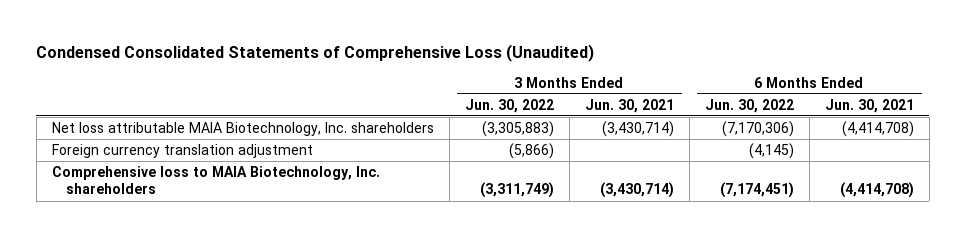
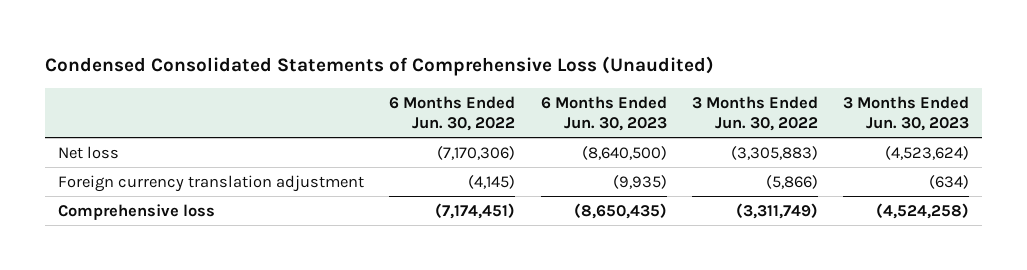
[584,98,674,113] Jun. 30, 2021 -> none
[824,98,914,113] Jun. 30, 2021 -> none
none -> [540,95,667,132] 6 Months Ended Jun. 30, 2023
none -> [842,95,969,132] 3 Months Ended Jun. 30, 2023
[51,121,434,136] Net loss attributable MAIA Biotechnology, Inc. shareholders -> [58,145,120,159] Net loss
[51,165,380,195] Comprehensive loss to MAIA Biotechnology, Inc. shareholders -> [58,203,216,220] Comprehensive loss

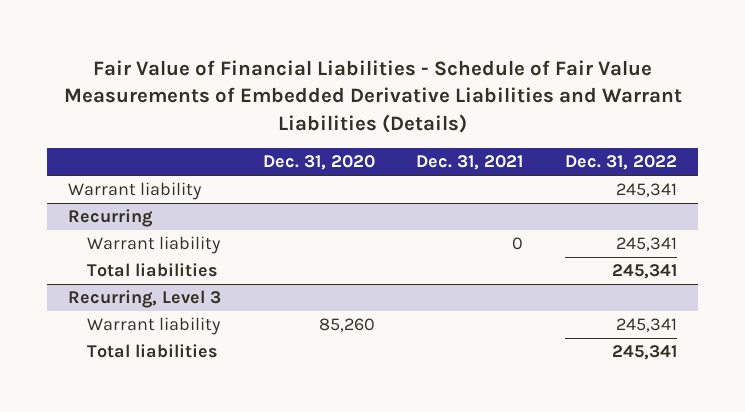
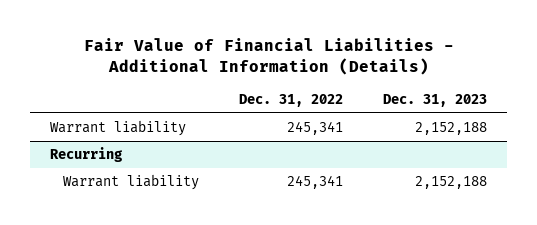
[63,59,682,133] Fair Value of Financial Liabilities - Schedule of Fair Value Measurements of Embedded Derivative Liabilities and Warrant Liabilities (Details) -> [83,38,454,75] Fair Value of Financial Liabilities - Additional Information (Details)
[262,155,375,171] Dec. 31, 2020 -> none
[416,155,524,171] Dec. 31, 2021 -> none
none -> [382,93,487,107] Dec. 31, 2023
[86,263,218,278] Total liabilities -> none
[67,290,221,309] Recurring, Level 3 -> none
[86,317,221,336] Warrant liability -> none
[86,344,218,359] Total liabilities -> none

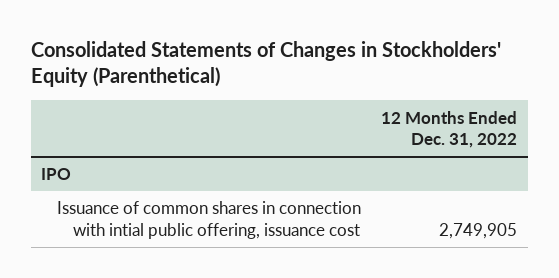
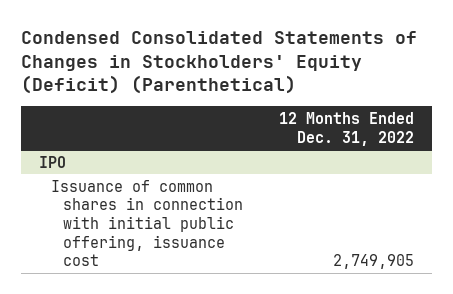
[31,41,502,88] Consolidated Statements of Changes in Stockholders' Equity (Parenthetical) -> [20,31,417,95] Condensed Consolidated Statements of Changes in Stockholders' Equity (Deficit) (Parenthetical)
[57,201,362,239] Issuance of common shares in connection with intial public offering, issuance cost -> [51,179,244,267] Issuance of common shares in connection with initial public offering, issuance cost

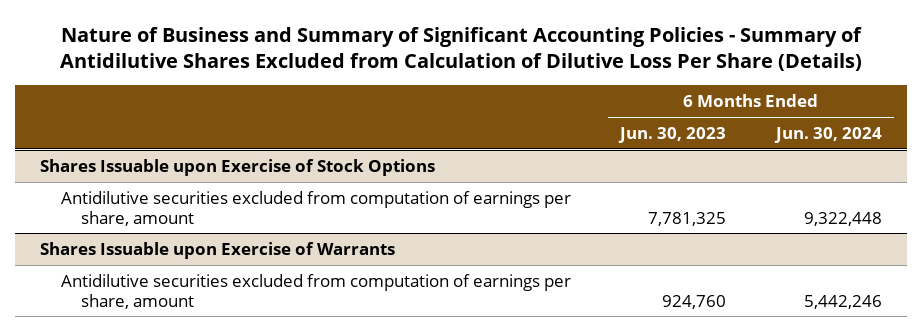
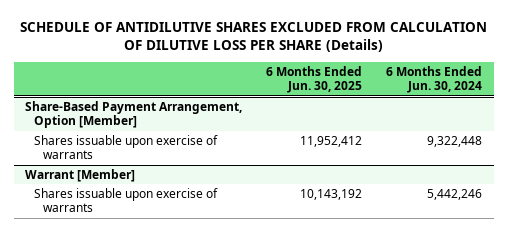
[60,26,863,72] Nature of Business and Summary of Significant Accounting Policies - Summary of Antidilutive Shares Excluded from Calculation of Dilutive Loss Per Share (Details) -> [19,21,487,53] SCHEDULE OF ANTIDILUTIVE SHARES EXCLUDED FROM CALCULATION OF DILUTIVE LOSS PER SHARE (Details)
[618,127,727,144] Jun. 30, 2023 -> none
none -> [266,65,363,94] 6 Months Ended Jun. 30, 2025
[40,158,436,176] Shares Issuable upon Exercise of Stock Options -> [25,100,243,129] Share-Based Payment Arrangement, Option [Member]
[60,190,571,226] Antidilutive securities excluded from computation of earnings per share, amount -> [34,134,219,160] Shares issuable upon exercise of warrants
[40,241,396,259] Shares Issuable upon Exercise of Warrants -> [25,168,136,182] Warrant [Member]
[60,273,571,309] Antidilutive securities excluded from computation of earnings per share, amount -> [34,187,219,213] Shares issuable upon exercise of warrants

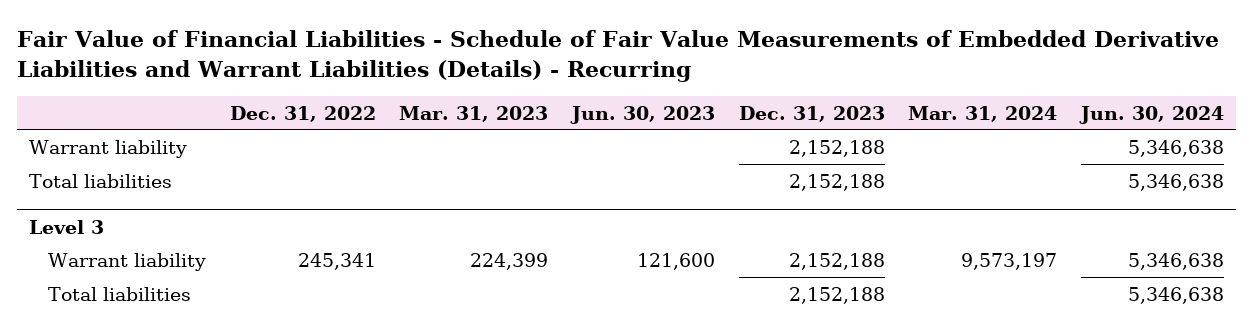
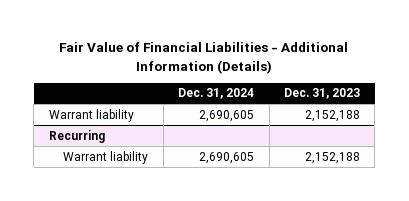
[17,29,1220,82] Fair Value of Financial Liabilities - Schedule of Fair Value Measurements of Embedded Derivative Liabilities and Warrant Liabilities (Details) - Recurring -> [59,42,349,74] Fair Value of Financial Liabilities - Additional Information (Details)
[229,105,376,122] Dec. 31, 2022 -> none
[399,105,549,122] Mar. 31, 2023 -> none
[569,105,715,124] Jun. 30, 2023 -> none
[908,105,1058,122] Mar. 31, 2024 -> none
[1078,105,1224,124] Jun. 30, 2024 -> none
none -> [178,88,255,100] Dec. 31, 2024
[28,173,172,188] Total liabilities -> none
[28,219,104,234] Level 3 -> [48,129,105,143] Recurring
[47,286,191,301] Total liabilities -> none

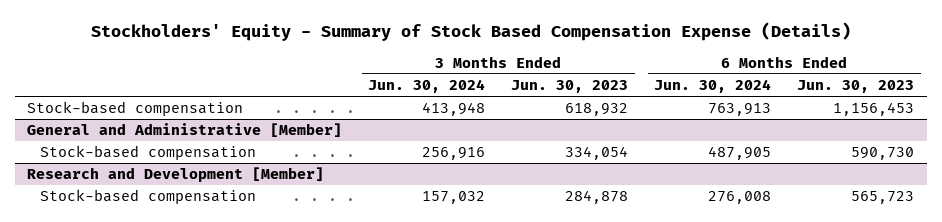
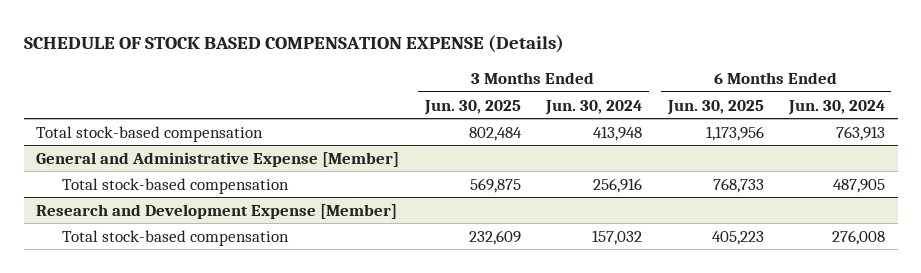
[90,22,851,42] Stockholders' Equity - Summary of Stock Based Compensation Expense (Details) -> [23,35,564,54] SCHEDULE OF STOCK BASED COMPENSATION EXPENSE (Details)
[511,80,629,94] Jun. 30, 2023 -> none
[797,80,915,94] Jun. 30, 2023 -> none
none -> [423,99,521,115] Jun. 30, 2025
none -> [666,99,764,115] Jun. 30, 2025
[27,101,244,117] Stock-based compensation -> [36,125,264,142] Total stock-based compensation
[27,123,343,138] General and Administrative [Member] -> [36,151,400,167] General and Administrative Expense [Member]
[39,145,256,161] Stock-based compensation -> [62,177,290,194] Total stock-based compensation
[27,167,325,183] Research and Development [Member] -> [36,203,398,219] Research and Development Expense [Member]
[39,189,256,205] Stock-based compensation -> [62,229,290,246] Total stock-based compensation

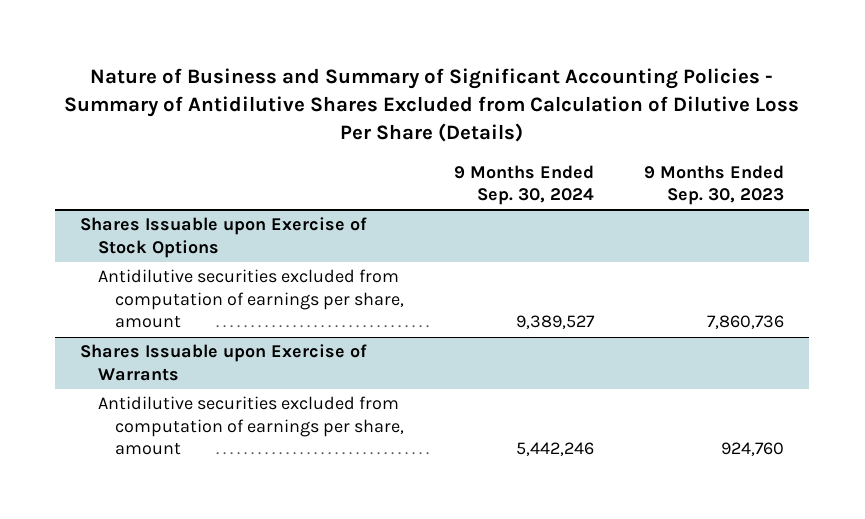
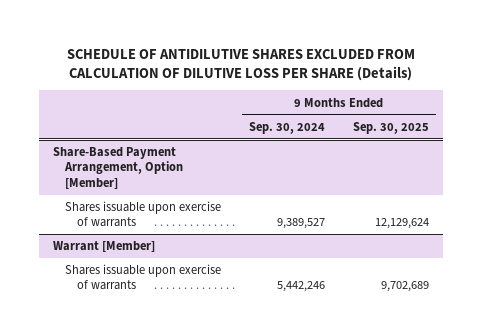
[64,68,800,143] Nature of Business and Summary of Significant Accounting Policies - Summary of Antidilutive Shares Excluded from Calculation of Dilutive Loss Per Share (Details) -> [67,48,416,81] SCHEDULE OF ANTIDILUTIVE SHARES EXCLUDED FROM CALCULATION OF DILUTIVE LOSS PER SHARE (Details)
[644,164,785,206] 9 Months Ended Sep. 30, 2023 -> none
none -> [353,121,430,134] Sep. 30, 2025
[80,217,368,258] Shares Issuable upon Exercise of Stock Options -> [53,147,184,189] Share-Based Payment Arrangement, Option [Member]
[97,269,405,329] Antidilutive securities excluded from computation of earnings per share, amount -> [65,201,222,228] Shares issuable upon exercise of warrants
[80,344,368,381] Shares Issuable upon Exercise of Warrants -> [53,241,156,253] Warrant [Member]
[97,396,405,456] Antidilutive securities excluded from computation of earnings per share, amount -> [65,264,222,291] Shares issuable upon exercise of warrants

